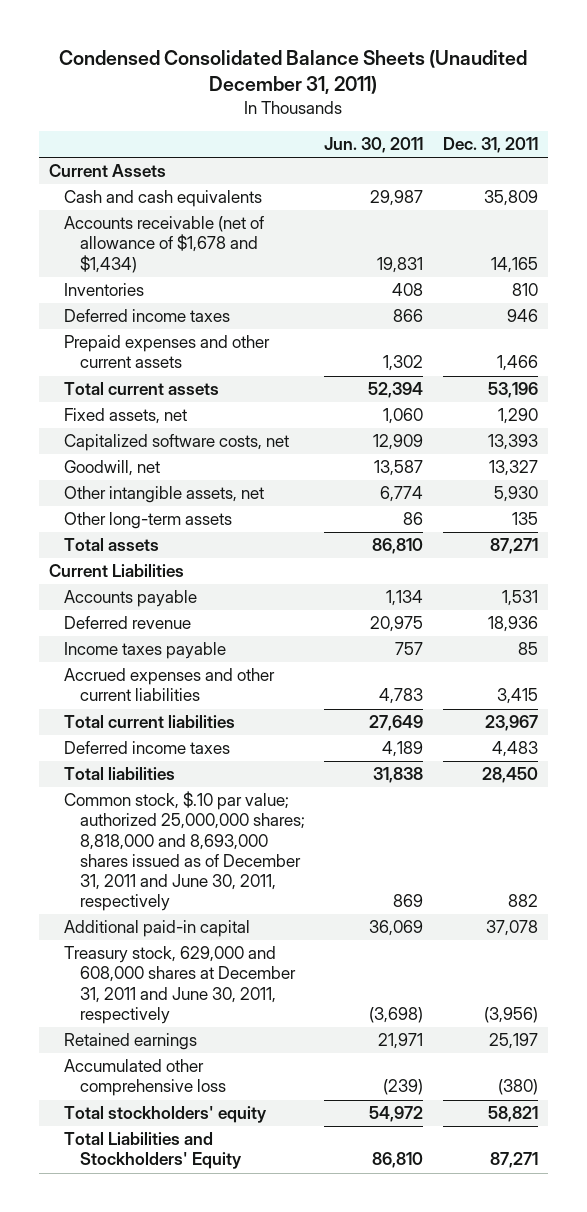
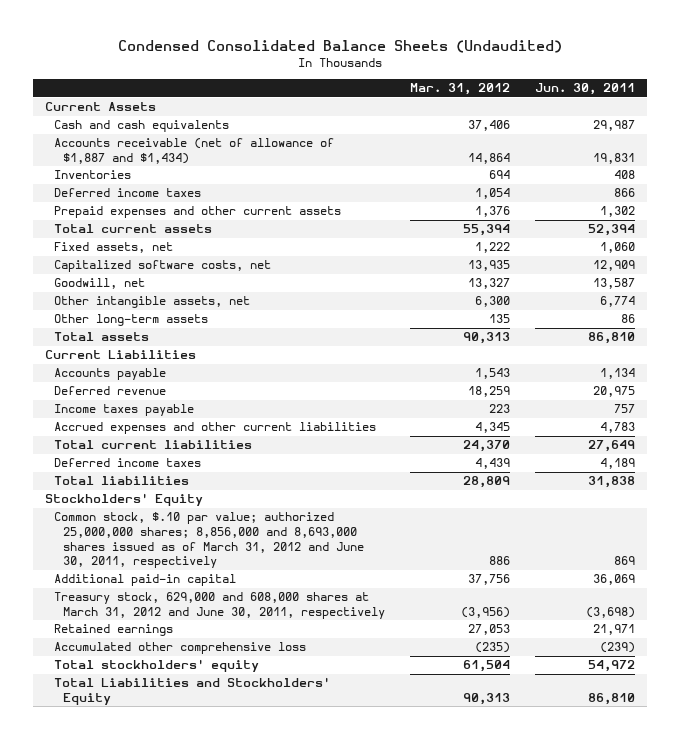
[59,50,528,95] Condensed Consolidated Balance Sheets (Unaudited December 31, 2011) -> [118,40,563,54] Condensed Consolidated Balance Sheets (Undaudited)
[443,137,539,154] Dec. 31, 2011 -> none
none -> [409,83,510,96] Mar. 31, 2012
[64,216,265,273] Accounts receivable (net of allowance of $1,678 and $1,434) -> [54,138,335,164] Accounts receivable (net of allowance of $1,887 and $1,434)
none -> [45,493,204,507] Stockholders' Equity
[64,791,305,911] Common stock, $.10 par value; authorized 25,000,000 shares; 8,818,000 and 8,693,000 shares issued as of December 31, 2011 and June 30, 2011, respectively -> [54,512,364,569] Common stock, $.10 par value; authorized 25,000,000 shares; 8,856,000 and 8,693,000 shares issued as of March 31, 2012 and June 30, 2011, respectively
[64,946,296,1024] Treasury stock, 629,000 and 608,000 shares at December 31, 2011 and June 30, 2011, respectively -> [54,592,385,619] Treasury stock, 629,000 and 608,000 shares at March 31, 2012 and June 30, 2011, respectively

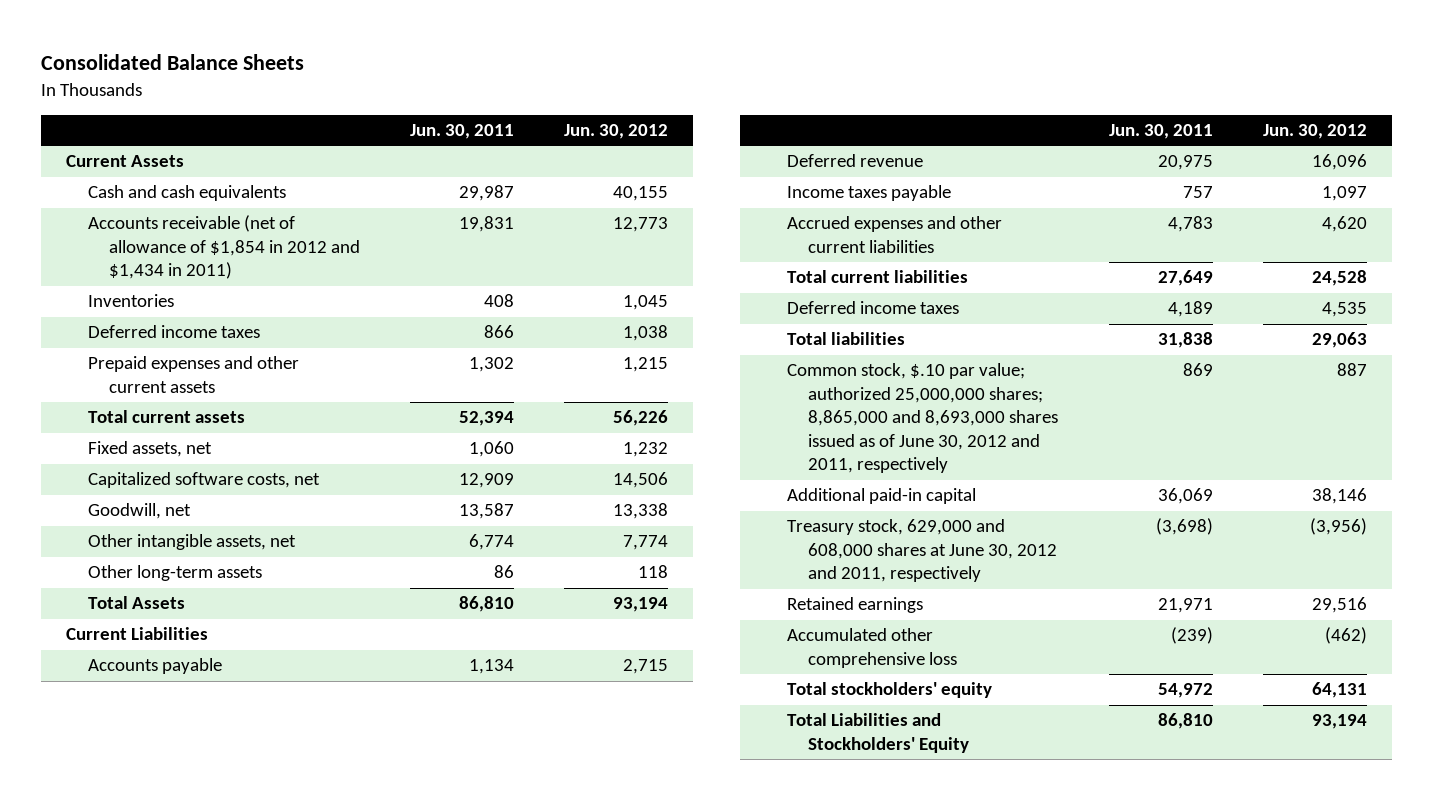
[118,40,563,54] Condensed Consolidated Balance Sheets (Undaudited) -> [40,54,304,71] Consolidated Balance Sheets
[409,83,510,96] Mar. 31, 2012 -> none
none -> [563,124,668,140] Jun. 30, 2012
[54,138,335,164] Accounts receivable (net of allowance of $1,887 and $1,434) -> [87,215,361,280] Accounts receivable (net of allowance of $1,854 in 2012 and $1,434 in 2011)
[54,332,150,342] Total assets -> [87,596,185,610] Total Assets
[45,493,204,507] Stockholders' Equity -> none
[54,512,364,569] Common stock, $.10 par value; authorized 25,000,000 shares; 8,856,000 and 8,693,000 shares issued as of March 31, 2012 and June 30, 2011, respectively -> [786,363,1059,474] Common stock, $.10 par value; authorized 25,000,000 shares; 8,865,000 and 8,693,000 shares issued as of June 30, 2012 and 2011, respectively
[54,592,385,619] Treasury stock, 629,000 and 608,000 shares at March 31, 2012 and June 30, 2011, respectively -> [786,519,1058,583] Treasury stock, 629,000 and 608,000 shares at June 30, 2012 and 2011, respectively

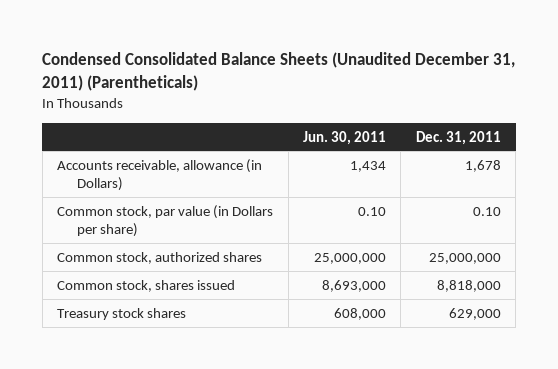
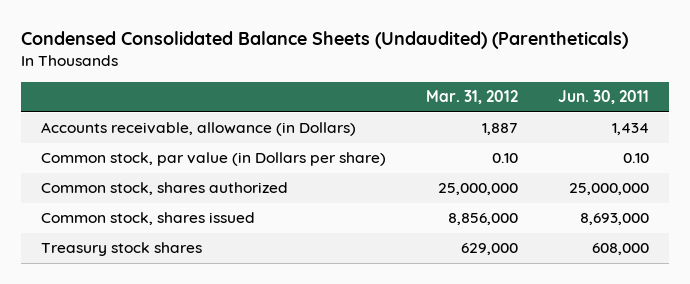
[42,52,516,92] Condensed Consolidated Balance Sheets (Unaudited December 31, 2011) (Parentheticals) -> [21,31,629,50] Condensed Consolidated Balance Sheets (Undaudited) (Parentheticals)
[415,130,501,145] Dec. 31, 2011 -> none
none -> [425,90,518,105] Mar. 31, 2012
[57,251,263,264] Common stock, authorized shares -> [41,182,289,196] Common stock, shares authorized

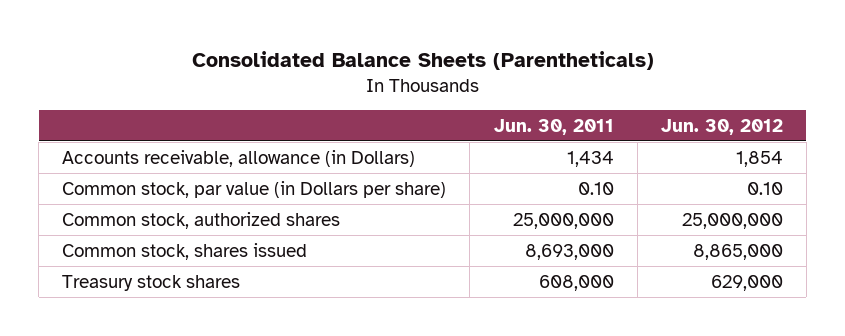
[21,31,629,50] Condensed Consolidated Balance Sheets (Undaudited) (Parentheticals) -> [191,51,654,71] Consolidated Balance Sheets (Parentheticals)
[425,90,518,105] Mar. 31, 2012 -> none
none -> [660,118,783,135] Jun. 30, 2012
[41,182,289,196] Common stock, shares authorized -> [62,211,341,229] Common stock, authorized shares

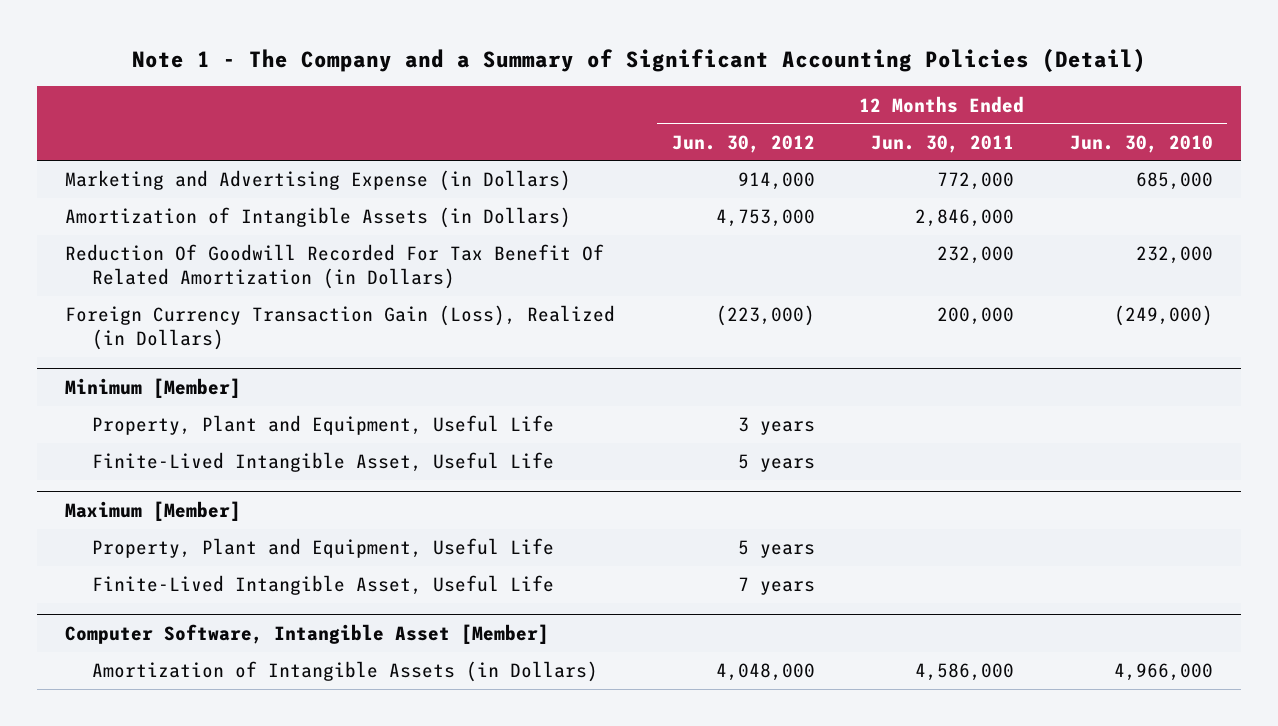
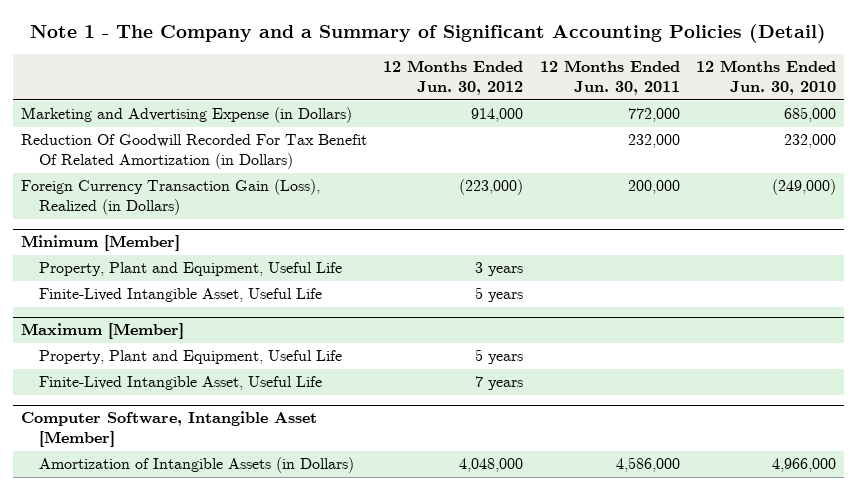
[65,207,572,229] Amortization of Intangible Assets (in Dollars) -> none

